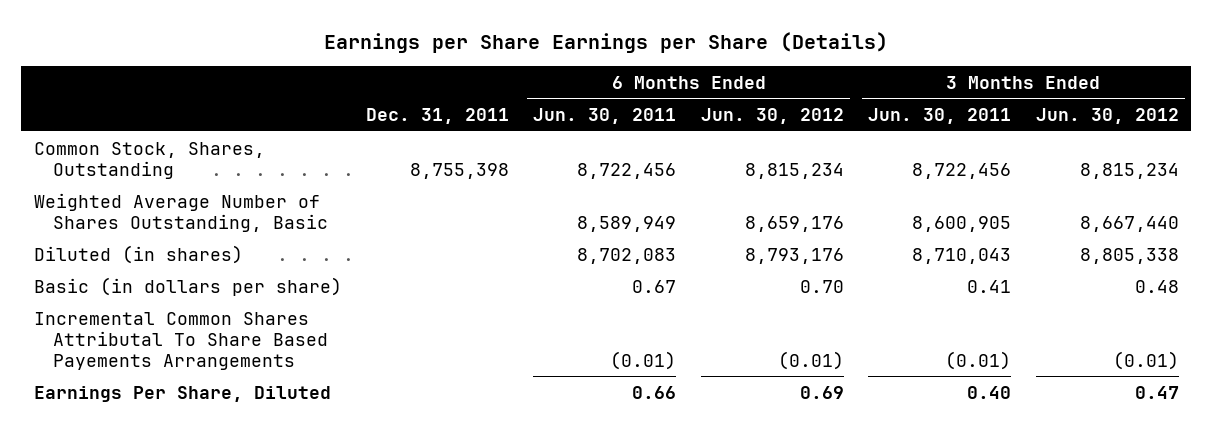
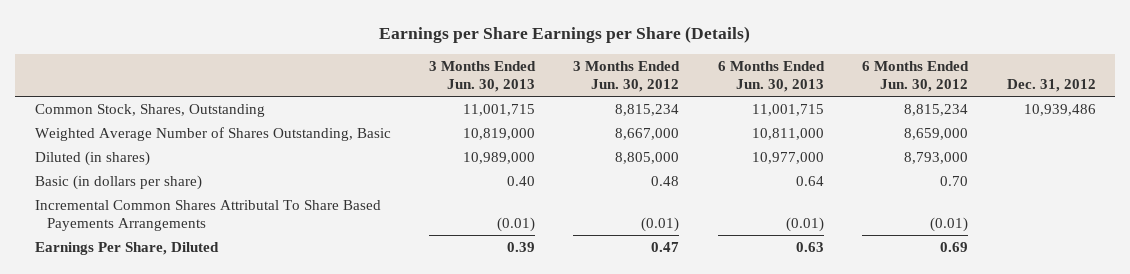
[365,107,509,124] Dec. 31, 2011 -> none
[533,107,677,124] Jun. 30, 2011 -> none
[868,107,1012,124] Jun. 30, 2011 -> none
none -> [428,61,536,93] 3 Months Ended Jun. 30, 2013
none -> [717,61,825,93] 6 Months Ended Jun. 30, 2013
none -> [1006,79,1096,93] Dec. 31, 2012
[744,215,844,232] 8,659,176 -> [904,128,969,141] 8,659,000
[1079,215,1179,232] 8,667,440 -> [615,128,680,141] 8,667,000
[744,247,844,264] 8,793,176 -> [904,152,969,165] 8,793,000
[1079,247,1179,264] 8,805,338 -> [615,152,680,165] 8,805,000

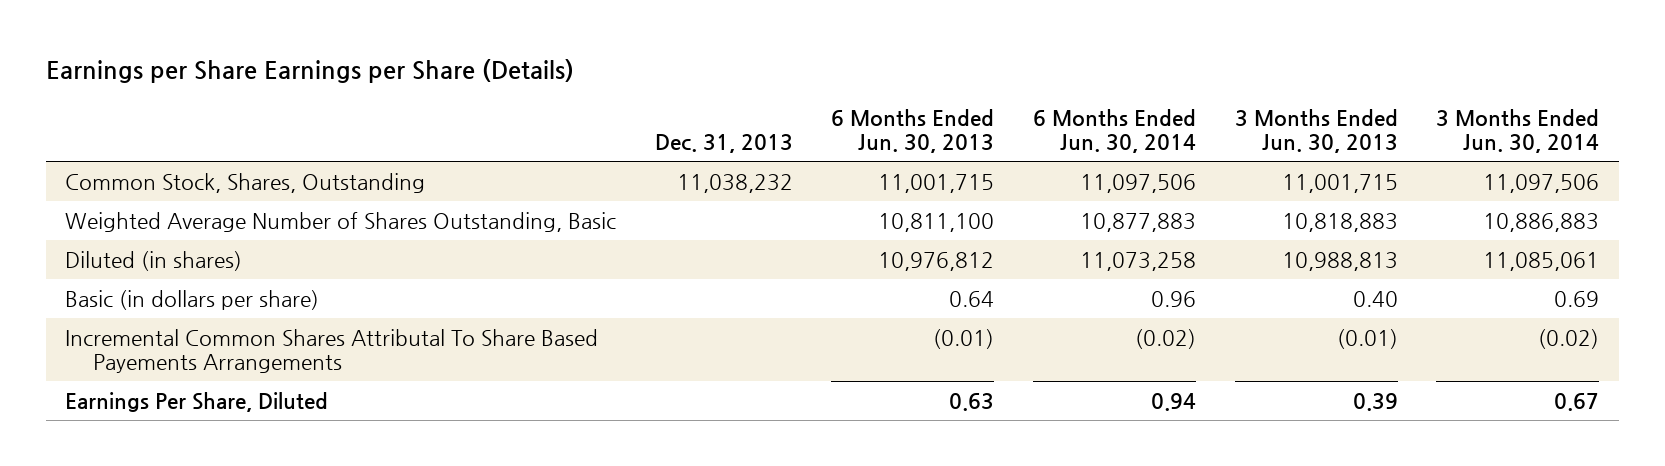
[573,61,681,93] 3 Months Ended Jun. 30, 2012 -> none
[862,61,970,93] 6 Months Ended Jun. 30, 2012 -> none
[1006,79,1096,93] Dec. 31, 2012 -> none
none -> [654,134,793,154] Dec. 31, 2013
none -> [1033,108,1197,154] 6 Months Ended Jun. 30, 2014
none -> [1436,108,1600,154] 3 Months Ended Jun. 30, 2014
[462,128,535,141] 10,819,000 -> [1281,212,1398,232] 10,818,883
[751,128,824,141] 10,811,000 -> [878,212,995,232] 10,811,100
[462,152,535,165] 10,989,000 -> [1281,251,1398,271] 10,988,813
[751,152,824,165] 10,977,000 -> [878,251,995,271] 10,976,812

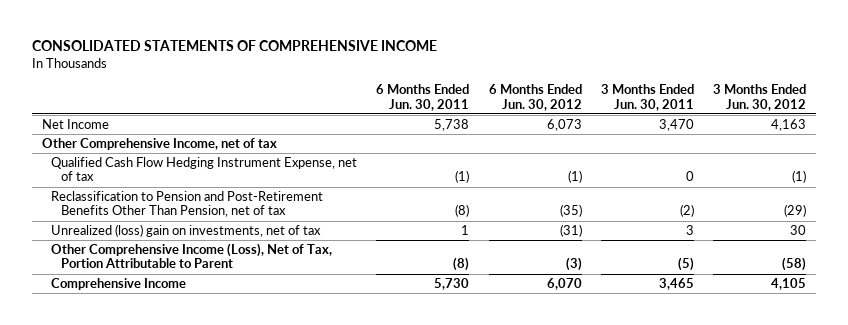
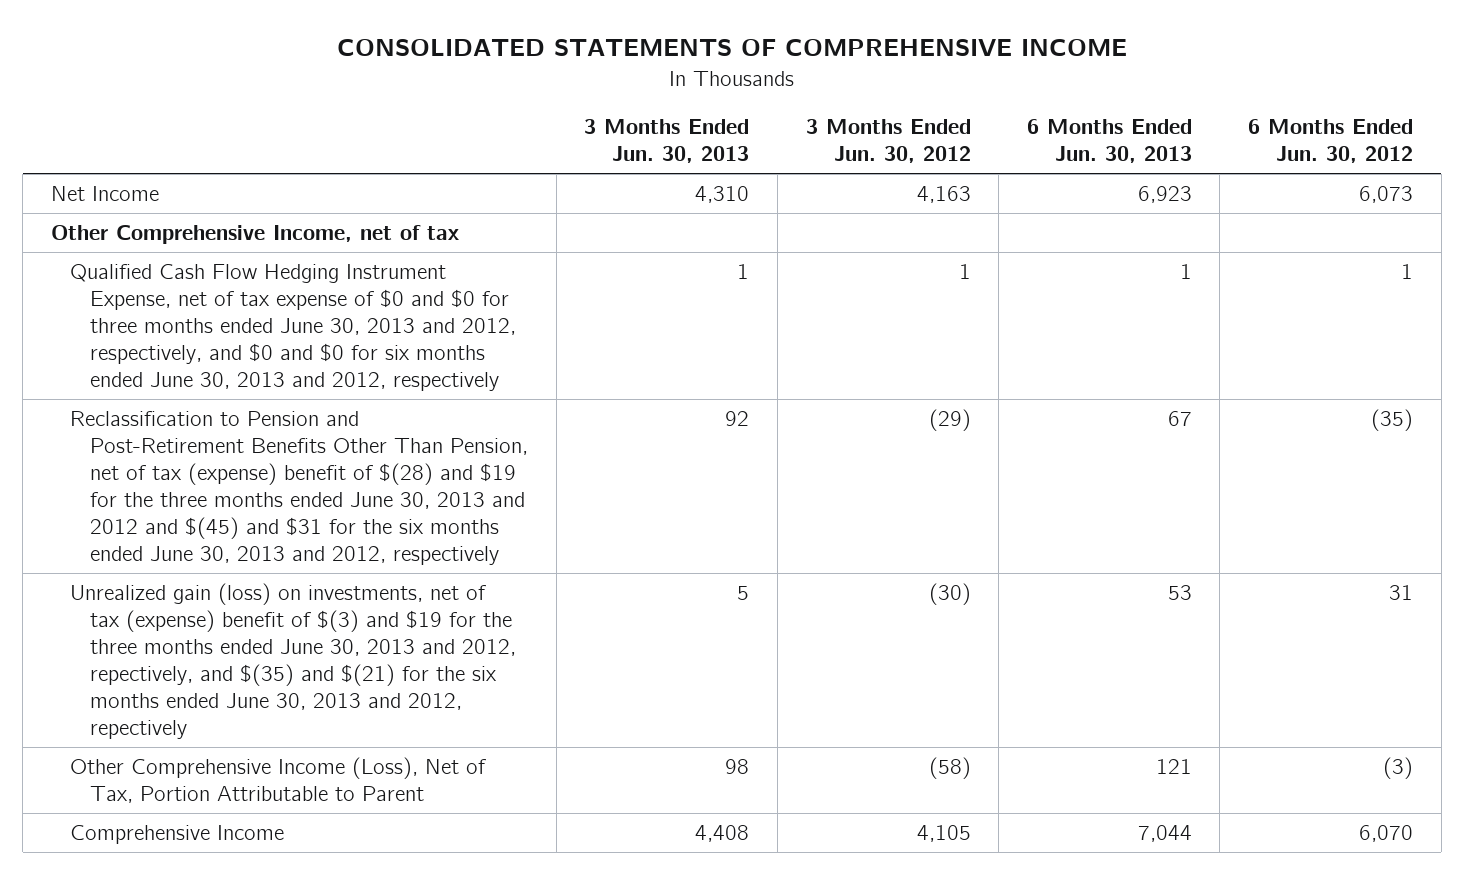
[376,84,470,111] 6 Months Ended Jun. 30, 2011 -> none
[600,84,694,111] 3 Months Ended Jun. 30, 2011 -> none
none -> [584,119,750,164] 3 Months Ended Jun. 30, 2013
none -> [1026,119,1192,164] 6 Months Ended Jun. 30, 2013
[51,157,358,182] Qualified Cash Flow Hedging Instrument Expense, net of tax -> [70,263,517,391] Qualified Cash Flow Hedging Instrument Expense, net of tax expense of $0 and $0 for three months ended June 30, 2013 and 2012, respectively, and $0 and $0 for six months ended June 30, 2013 and 2012, respectively
[567,170,582,184] (1) -> [1400,263,1413,279] 1
[792,170,807,184] (1) -> [958,263,971,279] 1
[51,191,324,218] Reclassification to Pension and Post-Retirement Benefits Other Than Pension, net of tax -> [70,410,529,565] Reclassification to Pension and Post-Retirement Benefits Other Than Pension, net of tax (expense) benefit of $(28) and $19 for the three months ended June 30, 2013 and 2012 and $(45) and $31 for the six months ended June 30, 2013 and 2012, respectively
[51,224,322,238] Unrealized (loss) gain on investments, net of tax -> [70,582,517,739] Unrealized gain (loss) on investments, net of tax (expense) benefit of $(3) and $19 for the three months ended June 30, 2013 and 2012, repectively, and $(35) and $(21) for the six months ended June 30, 2013 and 2012, repectively
[559,224,582,238] (31) -> [1388,584,1413,600] 31
[790,225,807,236] 30 -> [928,582,971,605] (30)

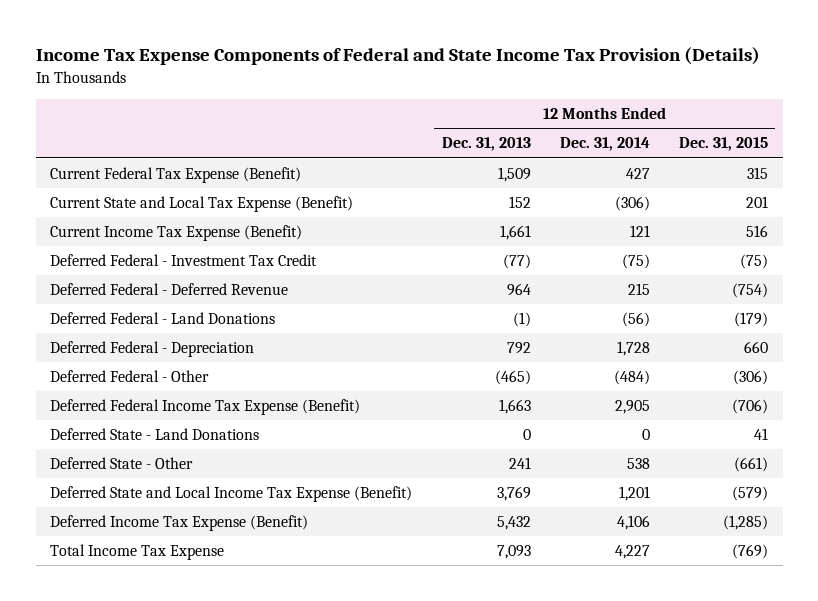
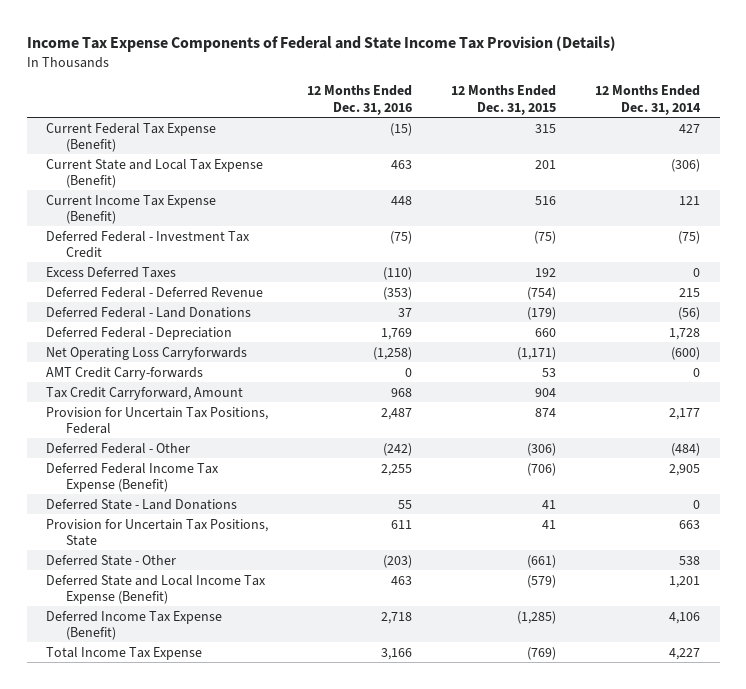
[441,137,531,152] Dec. 31, 2013 -> none
none -> [307,85,413,115] 12 Months Ended Dec. 31, 2016
none -> [46,266,177,278] Excess Deferred Taxes
none -> [46,346,248,360] Net Operating Loss Carryforwards
none -> [46,366,204,380] AMT Credit Carry-forwards
none -> [46,386,244,400] Tax Credit Carryforward, Amount
none -> [46,406,269,434] Provision for Uncertain Tax Positions, Federal
none -> [46,518,269,546] Provision for Uncertain Tax Positions, State

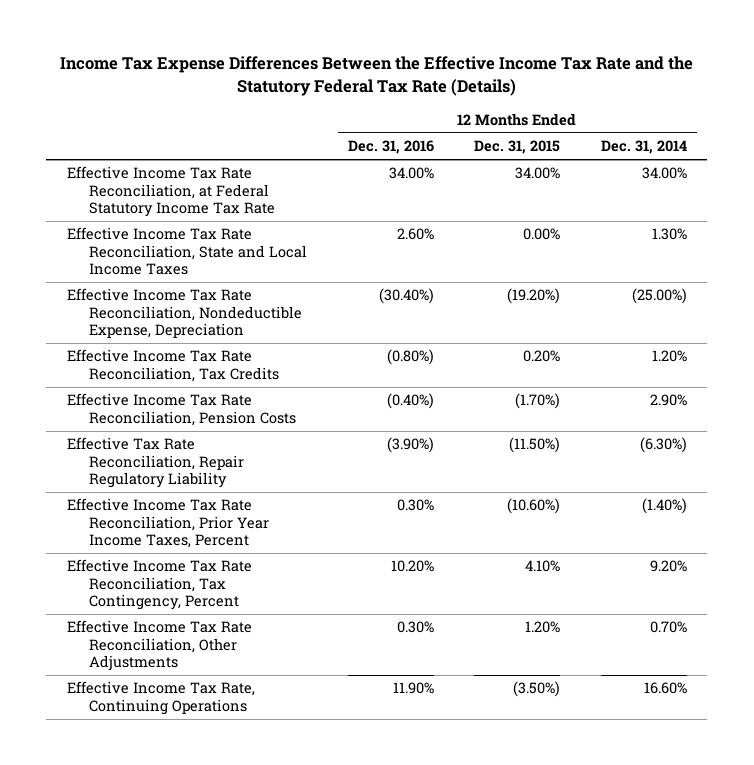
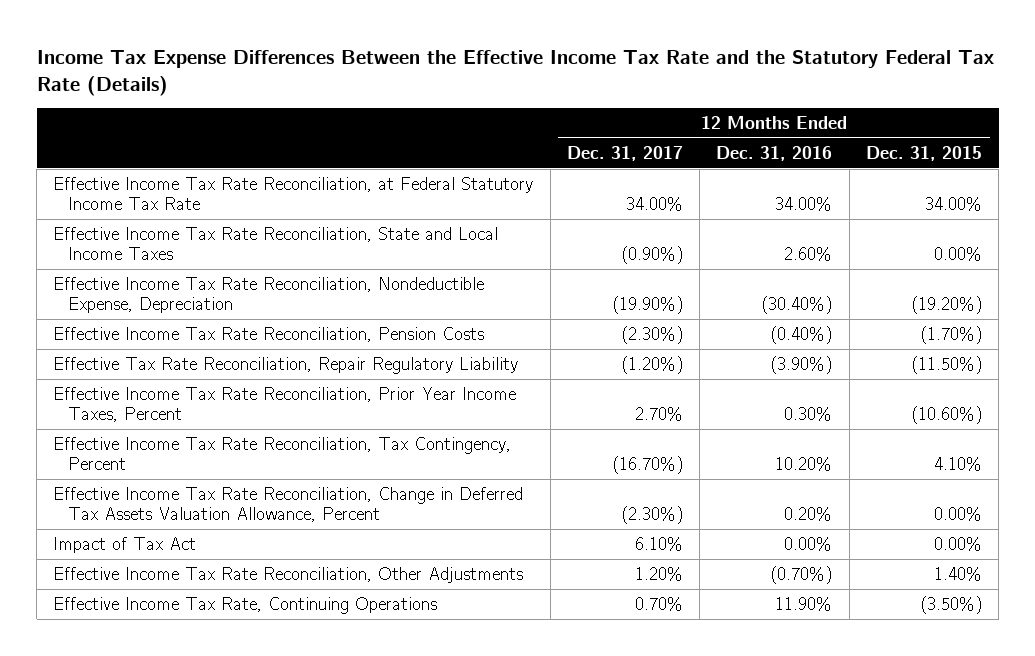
[600,140,687,155] Dec. 31, 2014 -> none
none -> [566,145,683,161] Dec. 31, 2017
[66,349,280,382] Effective Income Tax Rate Reconciliation, Tax Credits -> none
none -> [53,486,524,523] Effective Income Tax Rate Reconciliation, Change in Deferred Tax Assets Valuation Allowance, Percent
none -> [53,536,197,553] Impact of Tax Act
[396,621,434,634] 0.30% -> [770,565,833,584] (0.70%)
[525,621,561,634] 1.20% -> [933,566,982,581] 1.40%

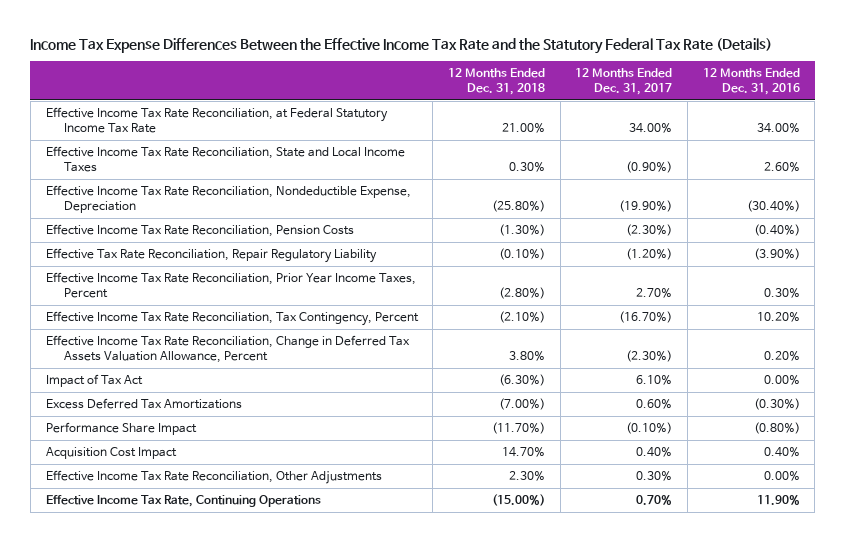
[865,145,982,161] Dec. 31, 2015 -> none
none -> [447,68,545,95] 12 Months Ended Dec. 31, 2018
none -> [45,398,242,410] Excess Deferred Tax Amortizations
none -> [45,422,197,436] Performance Share Impact
none -> [45,447,177,460] Acquisition Cost Impact
[634,566,683,581] 1.20% -> [636,471,673,482] 0.30%
[770,565,833,584] (0.70%) -> [763,471,800,482] 0.00%

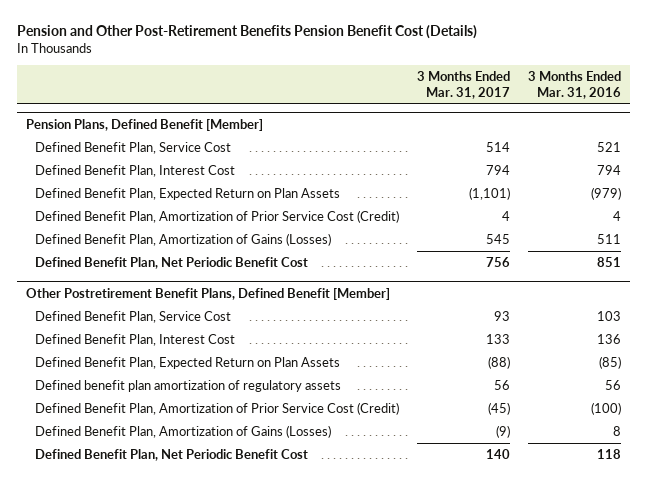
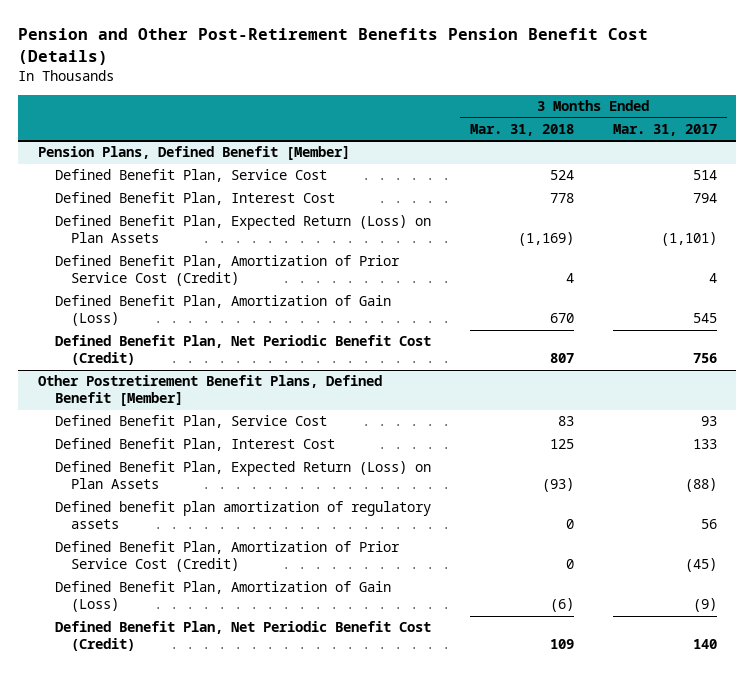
[528,70,622,99] 3 Months Ended Mar. 31, 2016 -> none
none -> [469,124,574,137] Mar. 31, 2018
[35,187,341,200] Defined Benefit Plan, Expected Return on Plan Assets -> [54,215,431,244] Defined Benefit Plan, Expected Return (Loss) on Plan Assets
[35,232,332,246] Defined Benefit Plan, Amortization of Gains (Losses) -> [54,295,391,327] Defined Benefit Plan, Amortization of Gain (Loss)
[35,256,309,269] Defined Benefit Plan, Net Periodic Benefit Cost -> [54,335,431,366] Defined Benefit Plan, Net Periodic Benefit Cost (Credit)
[35,356,341,369] Defined Benefit Plan, Expected Return on Plan Assets -> [54,461,431,490] Defined Benefit Plan, Expected Return (Loss) on Plan Assets
[35,424,332,438] Defined Benefit Plan, Amortization of Gains (Losses) -> [54,581,391,613] Defined Benefit Plan, Amortization of Gain (Loss)
[35,448,309,461] Defined Benefit Plan, Net Periodic Benefit Cost -> [54,621,431,652] Defined Benefit Plan, Net Periodic Benefit Cost (Credit)

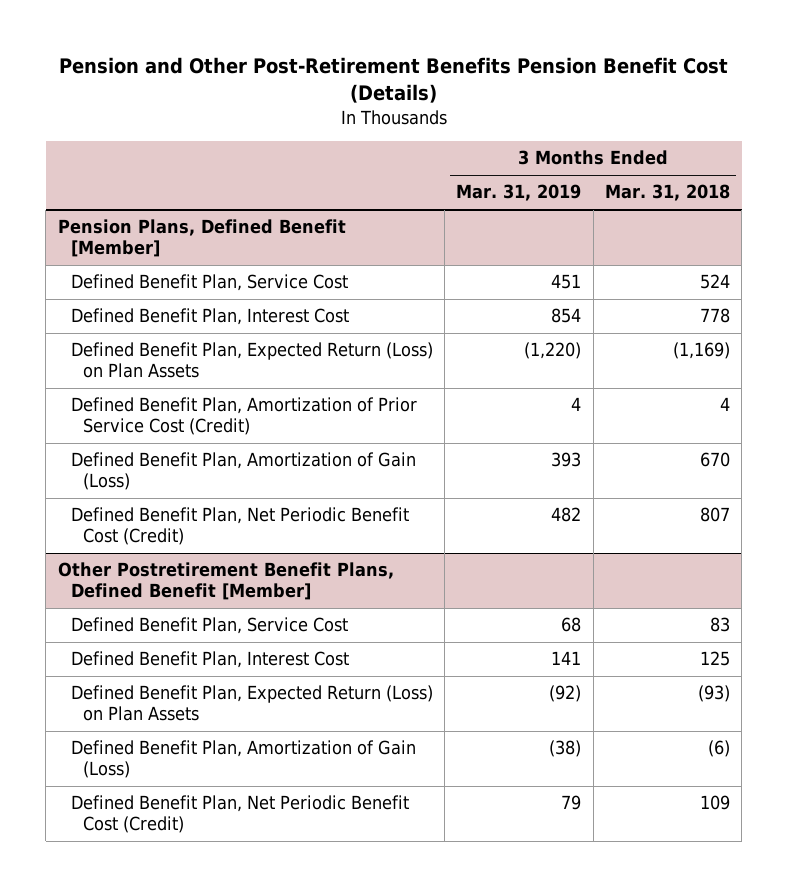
[612,124,717,137] Mar. 31, 2017 -> none
none -> [456,184,582,202] Mar. 31, 2019
[54,501,431,530] Defined benefit plan amortization of regulatory assets -> none
[54,541,400,573] Defined Benefit Plan, Amortization of Prior Service Cost (Credit) -> none

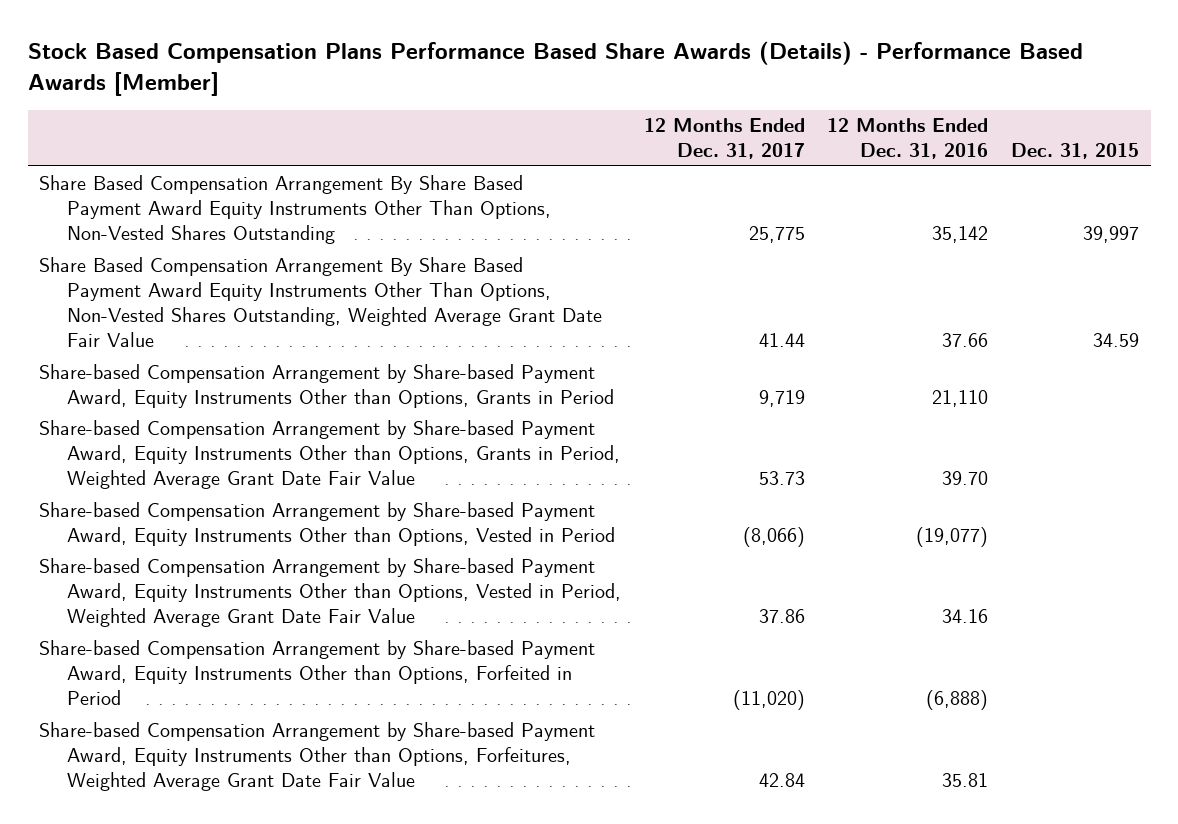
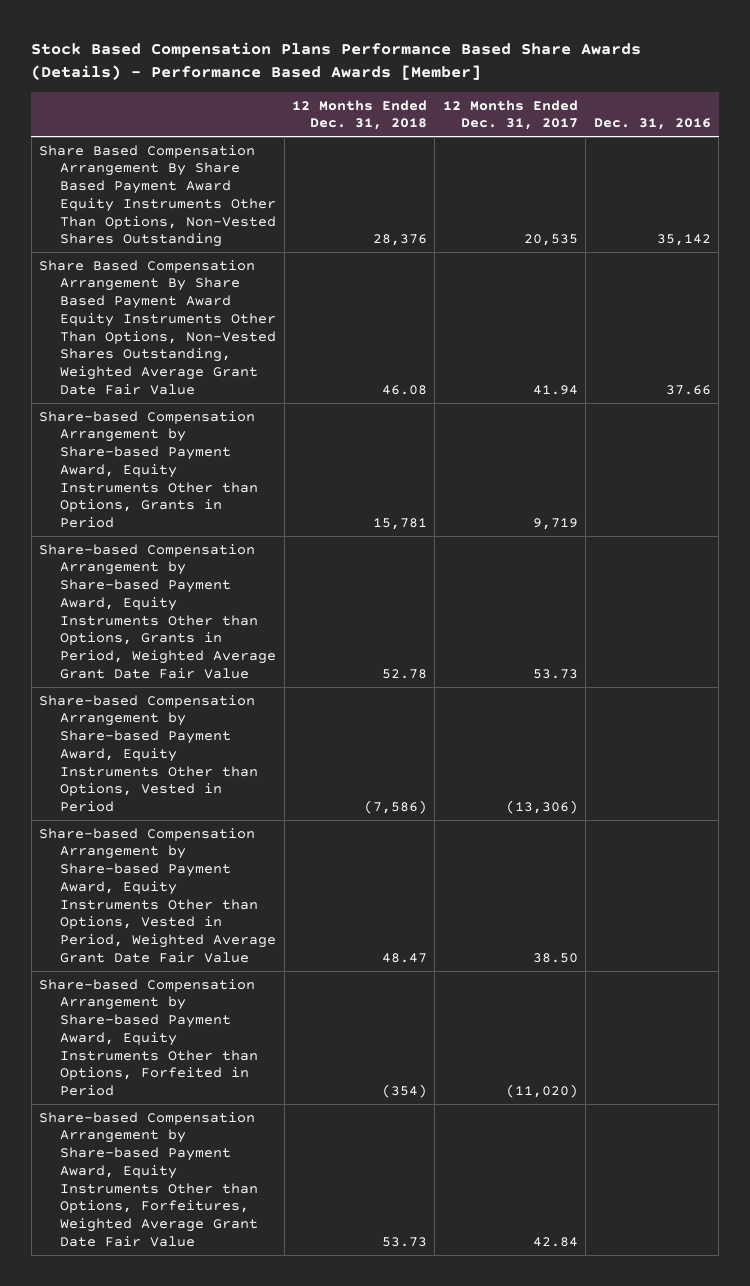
[827,118,989,160] 12 Months Ended Dec. 31, 2016 -> none
[1011,143,1140,160] Dec. 31, 2015 -> none
none -> [291,99,427,131] 12 Months Ended Dec. 31, 2018
none -> [593,118,711,131] Dec. 31, 2016
[748,225,805,243] 25,775 -> [523,234,578,247] 20,535
[758,333,805,348] 41.44 -> [532,384,578,395] 41.94
[742,526,805,547] (8,066) -> [505,800,578,815] (13,306)
[758,608,805,623] 37.86 -> [532,952,578,963] 38.50

